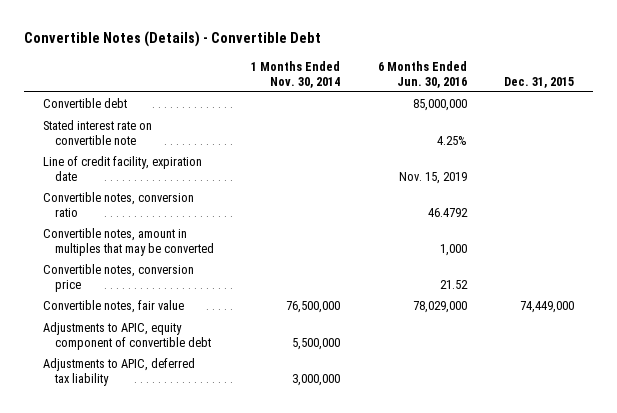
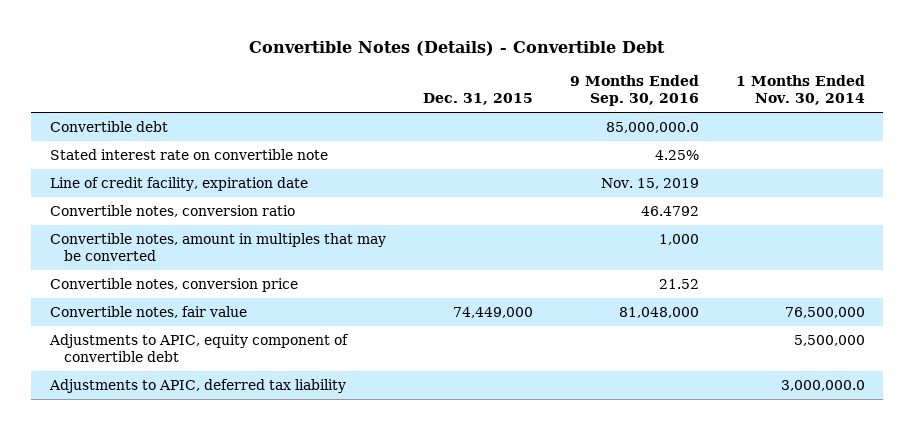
[377,60,467,88] 6 Months Ended Jun. 30, 2016 -> none
none -> [569,74,699,107] 9 Months Ended Sep. 30, 2016
[292,373,341,386] 3,000,000 -> [780,379,865,391] 3,000,000.0

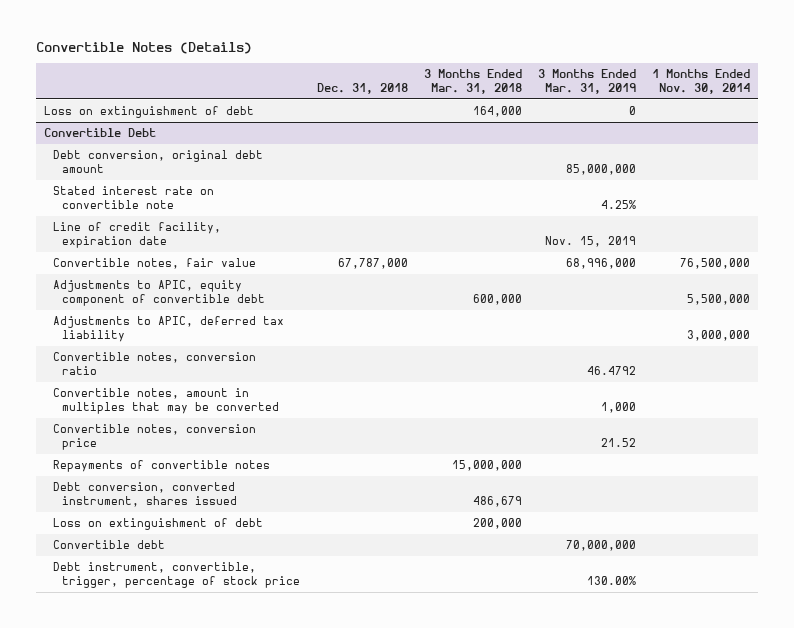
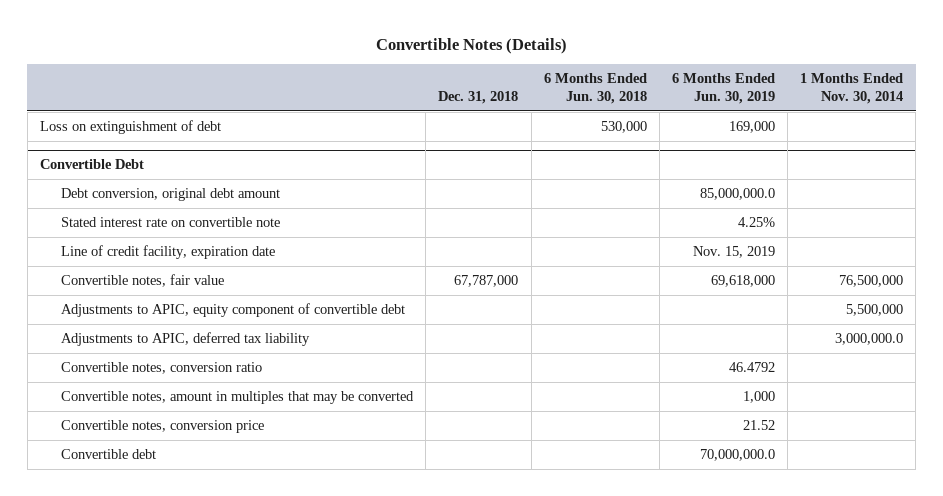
[423,69,522,95] 3 Months Ended Mar. 31, 2018 -> none
[537,69,636,95] 3 Months Ended Mar. 31, 2019 -> none
none -> [543,73,647,105] 6 Months Ended Jun. 30, 2018
none -> [671,73,775,105] 6 Months Ended Jun. 30, 2019
[687,329,751,341] 3,000,000 -> [835,333,904,346] 3,000,000.0
[53,459,271,472] Repayments of convertible notes -> none
[53,481,238,507] Debt conversion, converted instrument, shares issued -> none
[53,517,264,530] Loss on extinguishment of debt -> none
[53,561,301,588] Debt instrument, convertible, trigger, percentage of stock price -> none

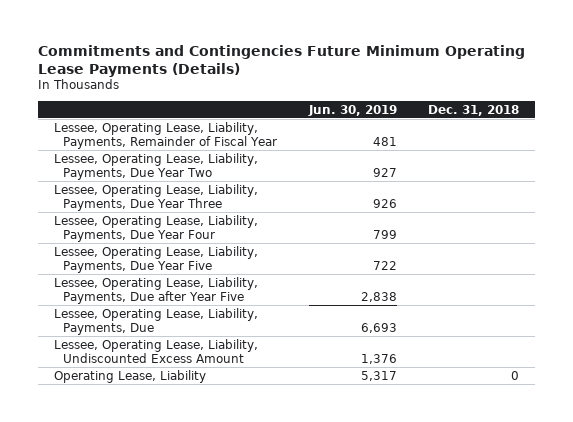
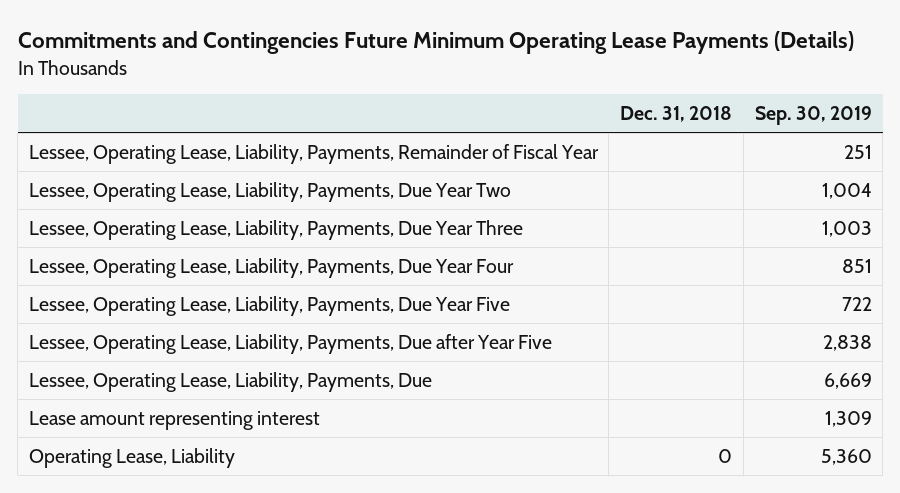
[307,104,397,116] Jun. 30, 2019 -> none
none -> [754,106,872,126] Sep. 30, 2019
[53,338,258,363] Lessee, Operating Lease, Liability, Undiscounted Excess Amount -> [28,410,320,430] Lease amount representing interest

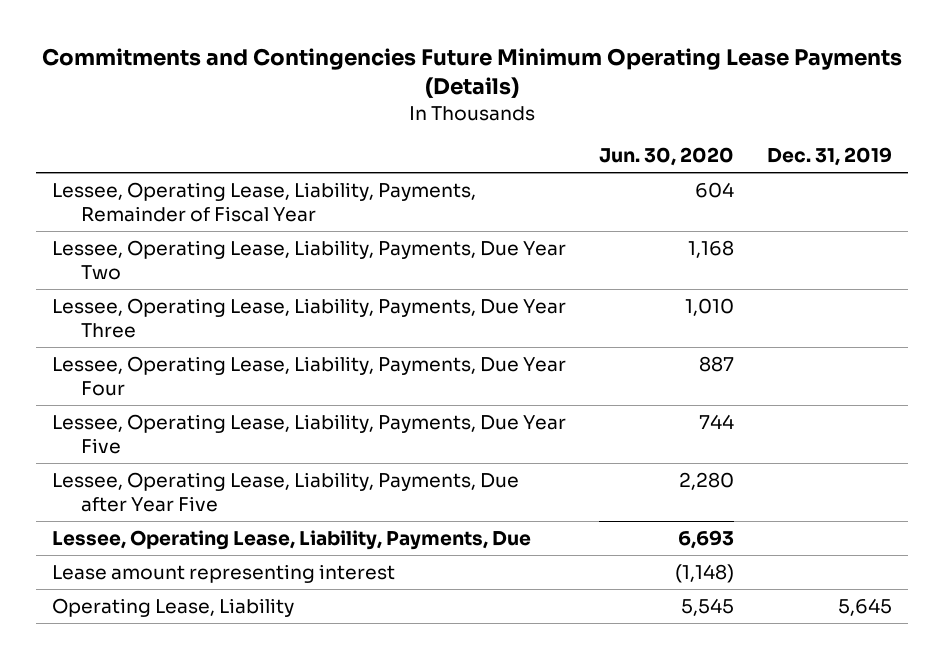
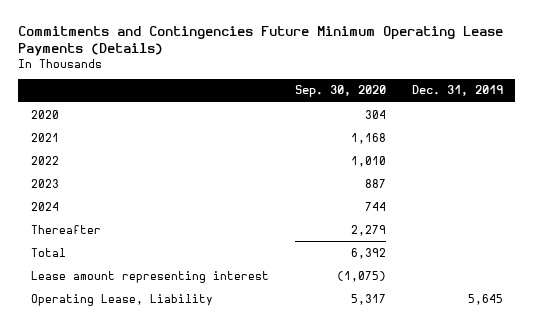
[599,147,735,167] Jun. 30, 2020 -> none
none -> [294,85,386,98] Sep. 30, 2020
[52,413,567,454] Lessee, Operating Lease, Liability, Payments, Due Year Five -> none
[52,471,520,512] Lessee, Operating Lease, Liability, Payments, Due after Year Five -> none
[52,181,477,222] Lessee, Operating Lease, Liability, Payments, Remainder of Fiscal Year -> [31,109,60,119] 2020
none -> [31,132,60,142] 2021
[52,239,567,280] Lessee, Operating Lease, Liability, Payments, Due Year Two -> [31,155,60,165] 2022
[52,297,567,338] Lessee, Operating Lease, Liability, Payments, Due Year Three -> [31,178,60,188] 2023
[52,355,567,396] Lessee, Operating Lease, Liability, Payments, Due Year Four -> [31,201,60,211] 2024
none -> [31,224,102,234] Thereafter
[52,529,532,550] Lessee, Operating Lease, Liability, Payments, Due -> [31,247,67,257] Total

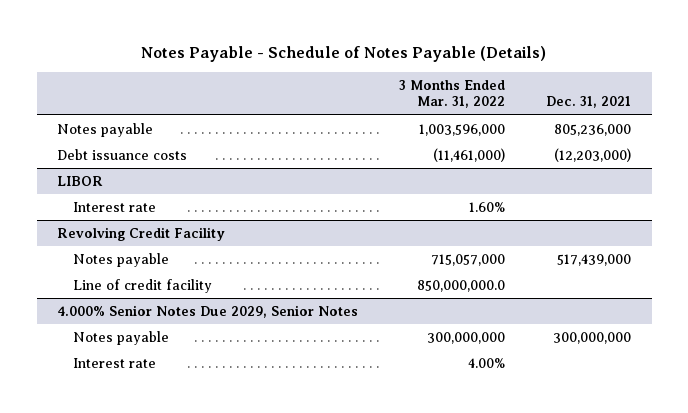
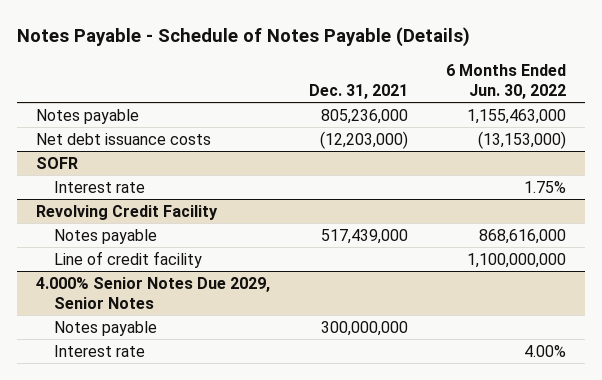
[399,79,506,109] 3 Months Ended Mar. 31, 2022 -> none
none -> [446,63,567,99] 6 Months Ended Jun. 30, 2022
[57,176,104,187] LIBOR -> none
[72,202,156,213] Interest rate -> none
[57,149,188,161] Debt issuance costs -> [36,132,212,145] Net debt issuance costs
none -> [36,156,79,169] SOFR
none -> [54,180,146,193] Interest rate

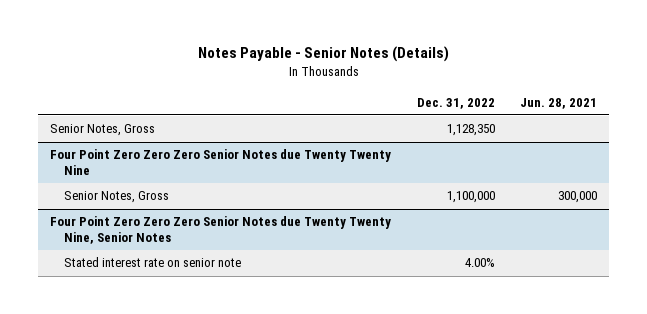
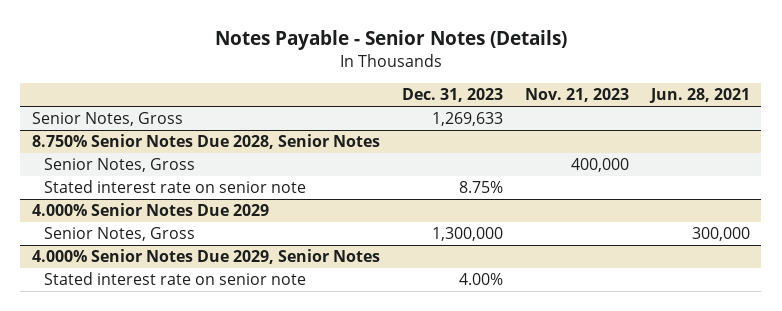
[416,97,495,109] Dec. 31, 2022 -> none
none -> [401,88,503,103] Dec. 31, 2023
none -> [525,88,630,103] Nov. 21, 2023
none -> [31,134,380,150] 8.750% Senior Notes Due 2028, Senior Notes
none -> [43,158,195,173] Senior Notes, Gross
none -> [43,180,306,194] Stated interest rate on senior note
[50,149,392,175] Four Point Zero Zero Zero Senior Notes due Twenty Twenty Nine -> [31,203,269,217] 4.000% Senior Notes Due 2029
[50,216,392,244] Four Point Zero Zero Zero Senior Notes due Twenty Twenty Nine, Senior Notes -> none
[64,257,242,268] Stated interest rate on senior note -> none
none -> [31,249,380,265] 4.000% Senior Notes Due 2029, Senior Notes
none -> [43,272,306,286] Stated interest rate on senior note

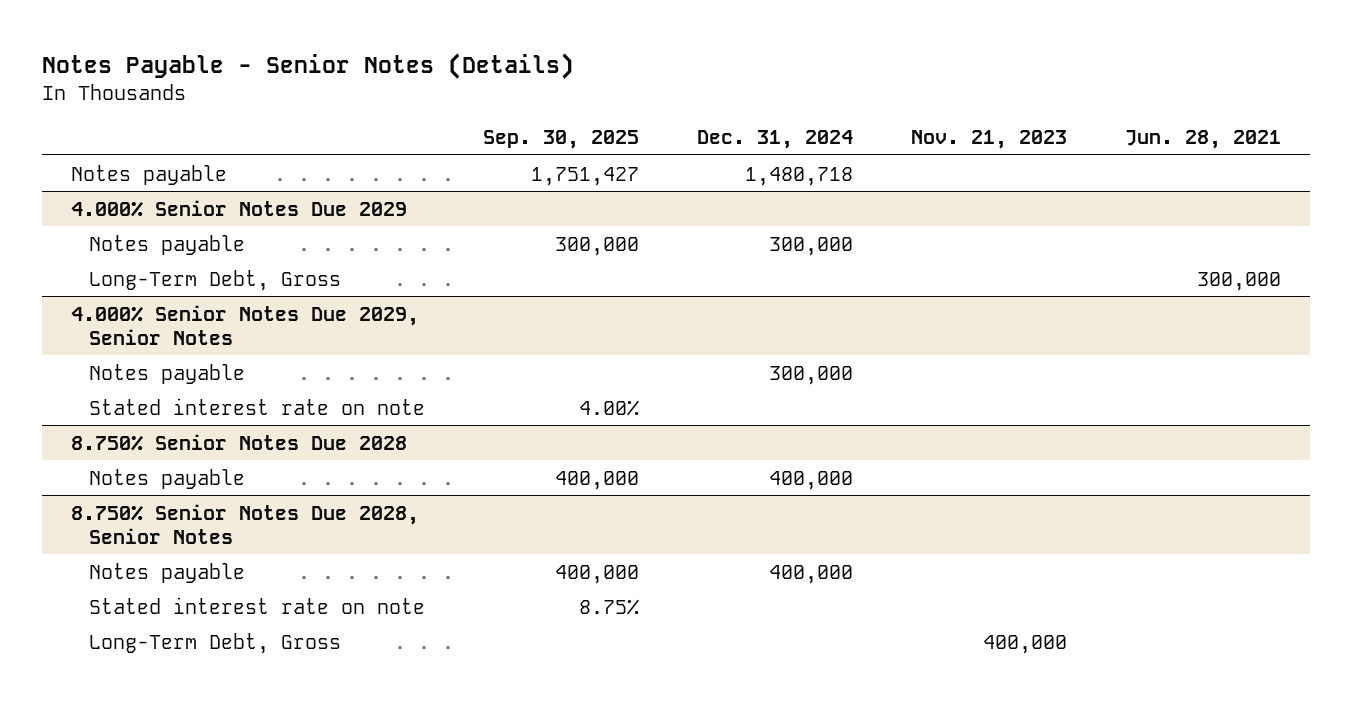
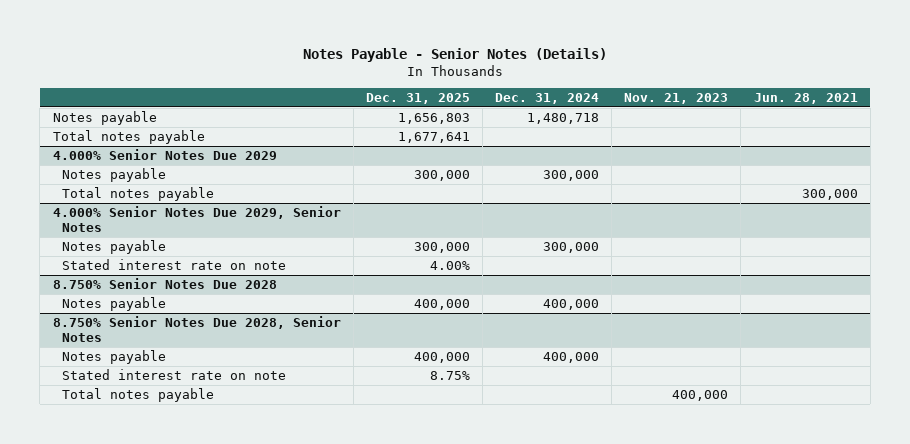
[483,130,640,150] Sep. 30, 2025 -> none
none -> [365,92,470,104] Dec. 31, 2025
none -> [52,129,205,144] Total notes payable
[89,269,342,291] Long-Term Debt, Gross -> [62,186,215,201] Total notes payable
[89,632,342,654] Long-Term Debt, Gross -> [62,387,215,402] Total notes payable

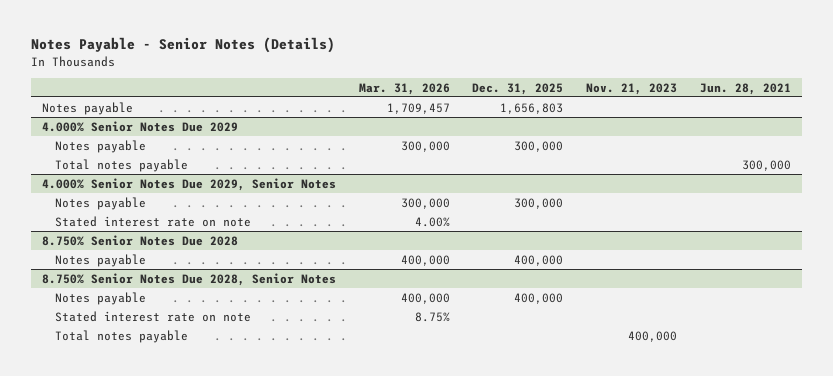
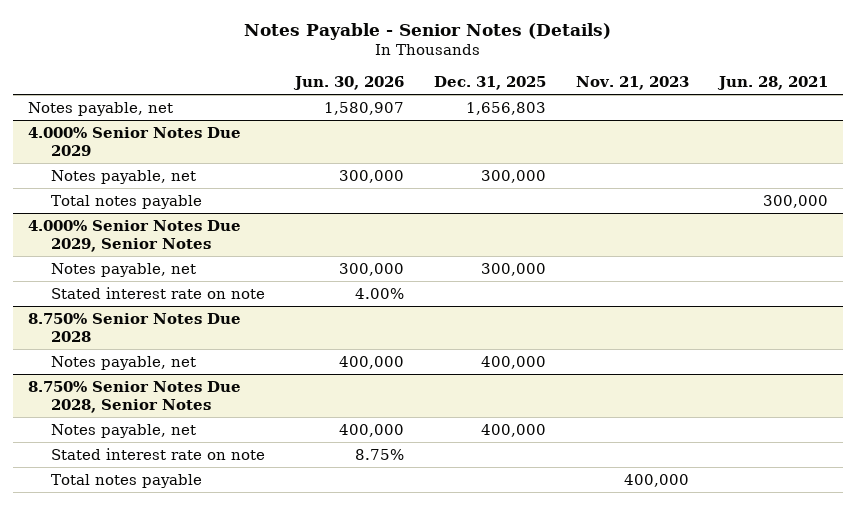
[358,82,450,95] Mar. 31, 2026 -> none
none -> [292,76,404,91] Jun. 30, 2026
[41,101,133,115] Notes payable -> [28,101,174,116] Notes payable, net
[54,139,146,153] Notes payable -> [50,169,196,184] Notes payable, net
[54,196,146,210] Notes payable -> [50,262,196,277] Notes payable, net
[54,253,146,267] Notes payable -> [50,355,196,370] Notes payable, net
[54,291,146,305] Notes payable -> [50,423,196,438] Notes payable, net

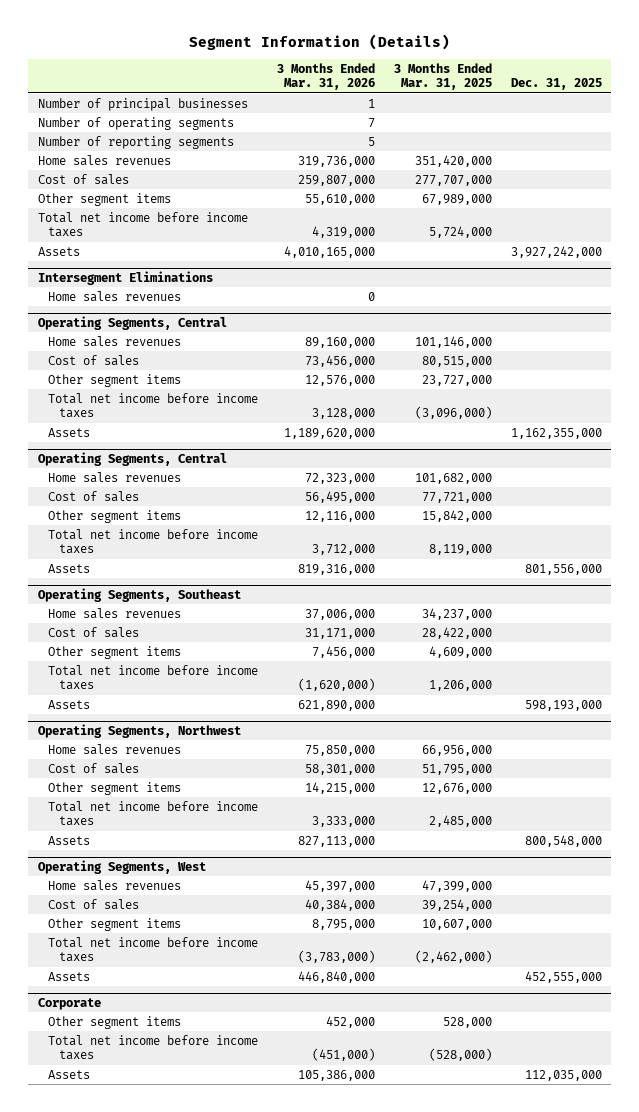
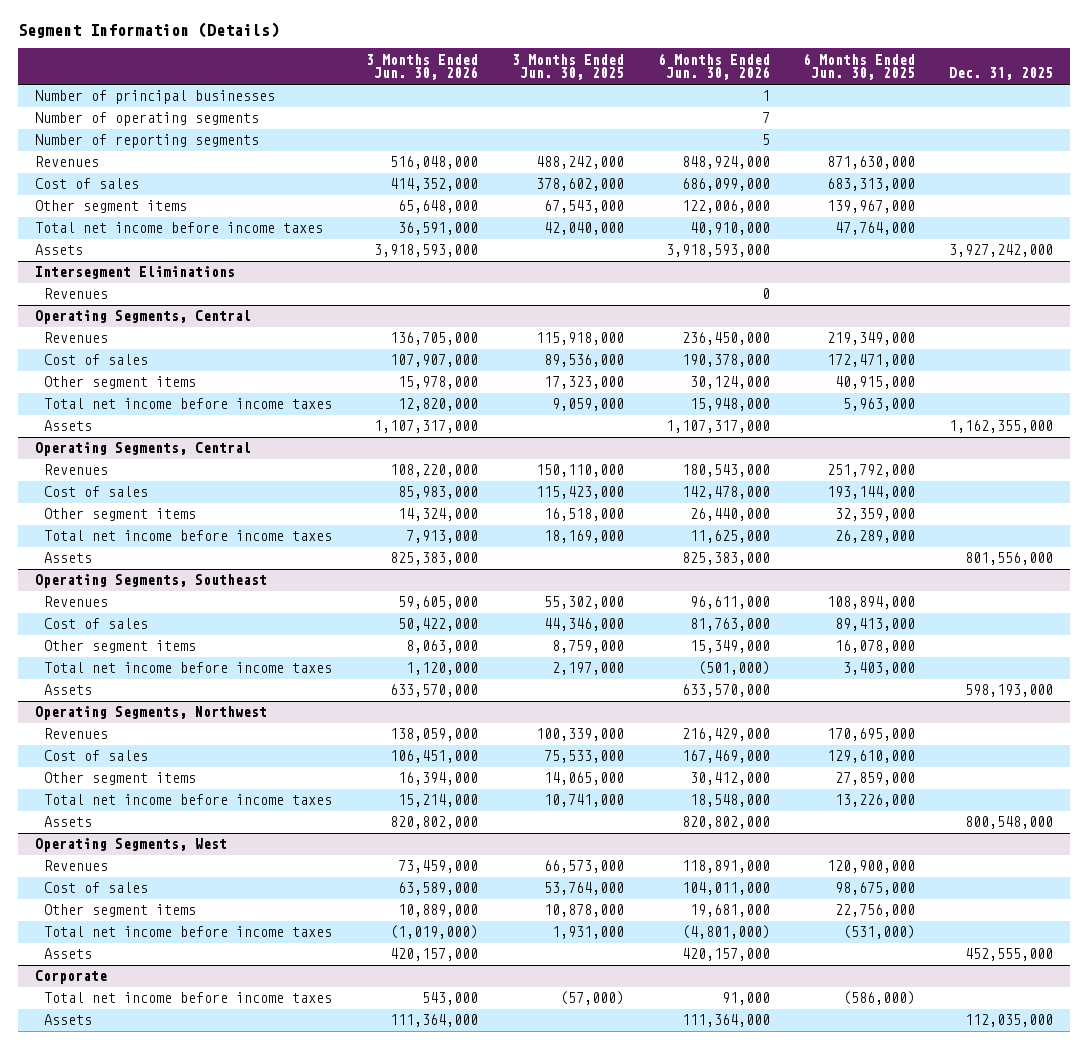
[277,63,376,91] 3 Months Ended Mar. 31, 2026 -> none
[393,63,492,91] 3 Months Ended Mar. 31, 2025 -> none
none -> [365,53,478,81] 3 Months Ended Jun. 30, 2026
none -> [511,53,624,81] 3 Months Ended Jun. 30, 2025
none -> [657,52,770,81] 6 Months Ended Jun. 30, 2026
none -> [803,52,916,81] 6 Months Ended Jun. 30, 2025
[37,154,171,166] Home sales revenues -> [35,156,100,168] Revenues
[48,290,182,302] Home sales revenues -> [43,288,108,300] Revenues
[48,335,182,347] Home sales revenues -> [43,332,108,344] Revenues
[48,471,182,483] Home sales revenues -> [43,464,108,476] Revenues
[48,607,182,619] Home sales revenues -> [43,596,108,608] Revenues
[48,743,182,755] Home sales revenues -> [43,728,108,740] Revenues
[48,879,182,891] Home sales revenues -> [43,860,108,872] Revenues
[48,1015,182,1029] Other segment items -> none

